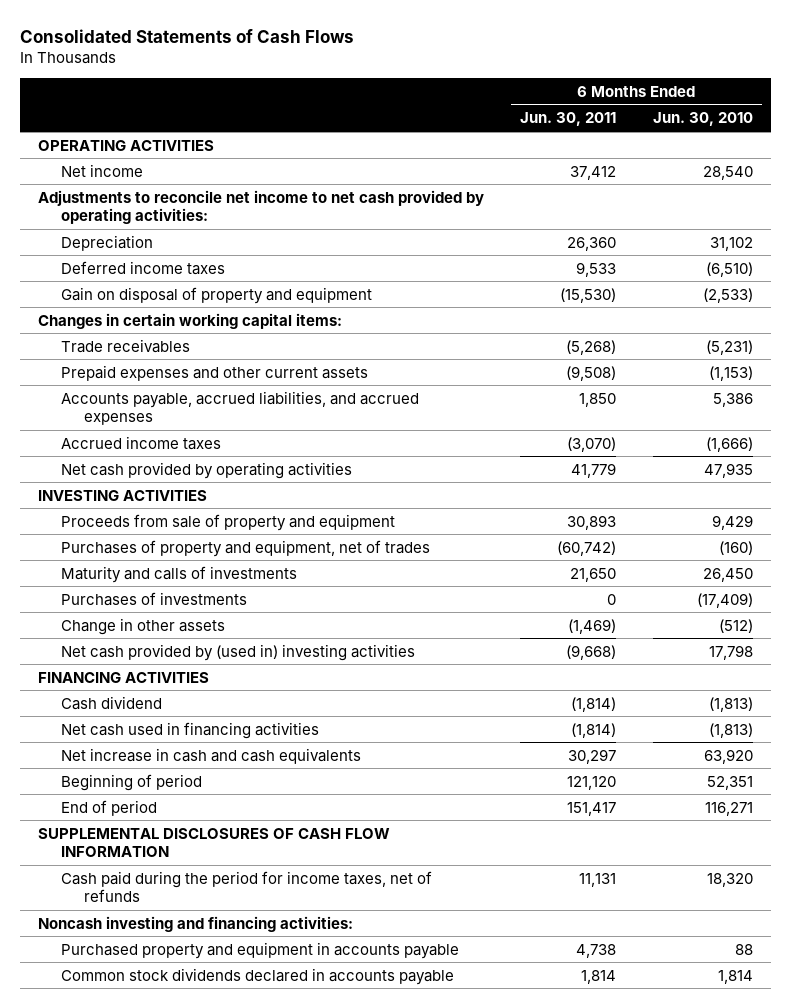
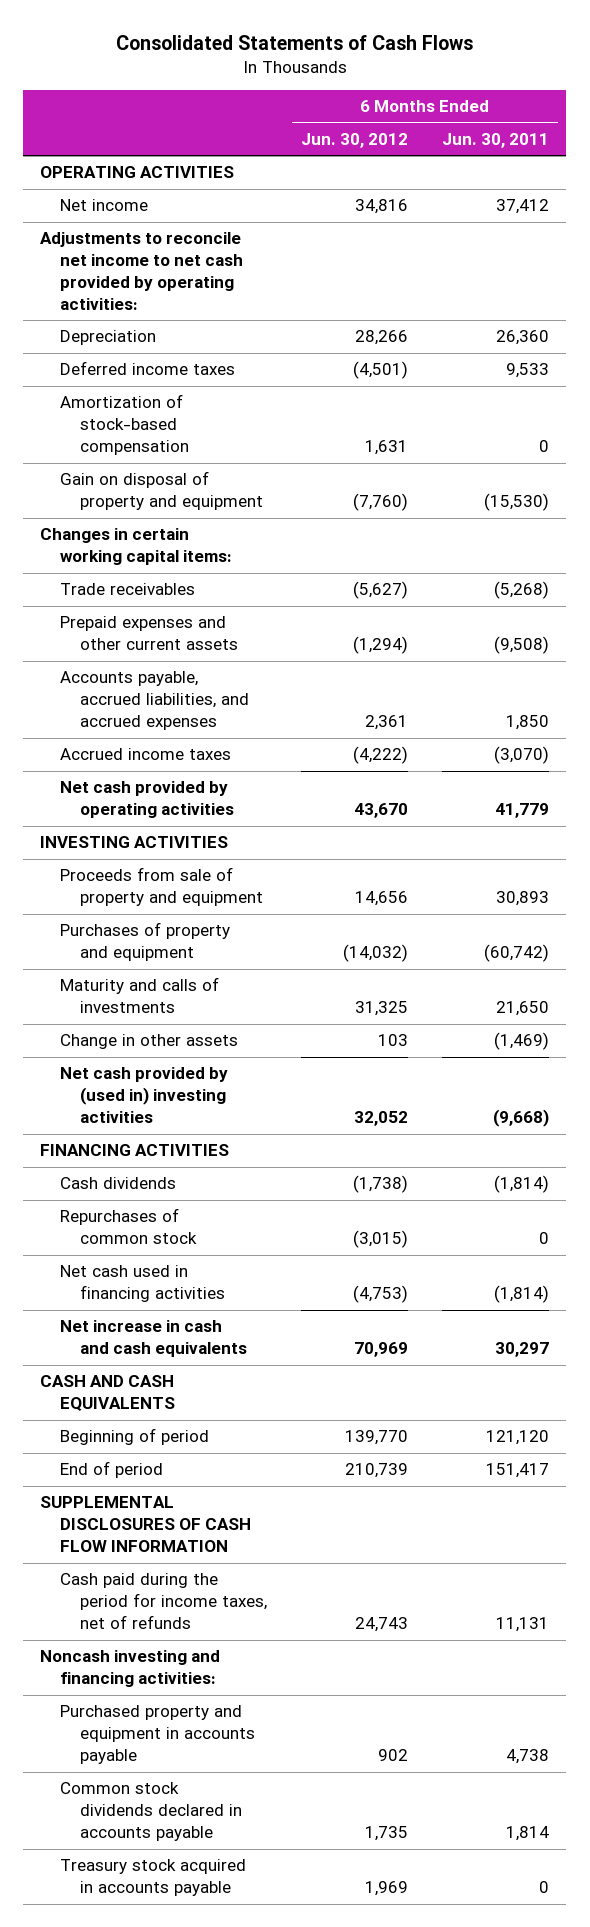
[652,112,753,127] Jun. 30, 2010 -> none
none -> [300,133,408,149] Jun. 30, 2012
none -> [60,394,189,456] Amortization of stock-based compensation
[61,539,431,557] Purchases of property and equipment, net of trades -> [60,922,231,962] Purchases of property and equipment
[61,591,248,606] Purchases of investments -> none
[61,695,163,710] Cash dividend -> [60,1177,177,1190] Cash dividends
none -> [60,1208,197,1245] Repurchases of common stock
none -> [40,1375,176,1412] CASH AND CASH EQUIVALENTS
none -> [60,1859,247,1897] Treasury stock acquired in accounts payable

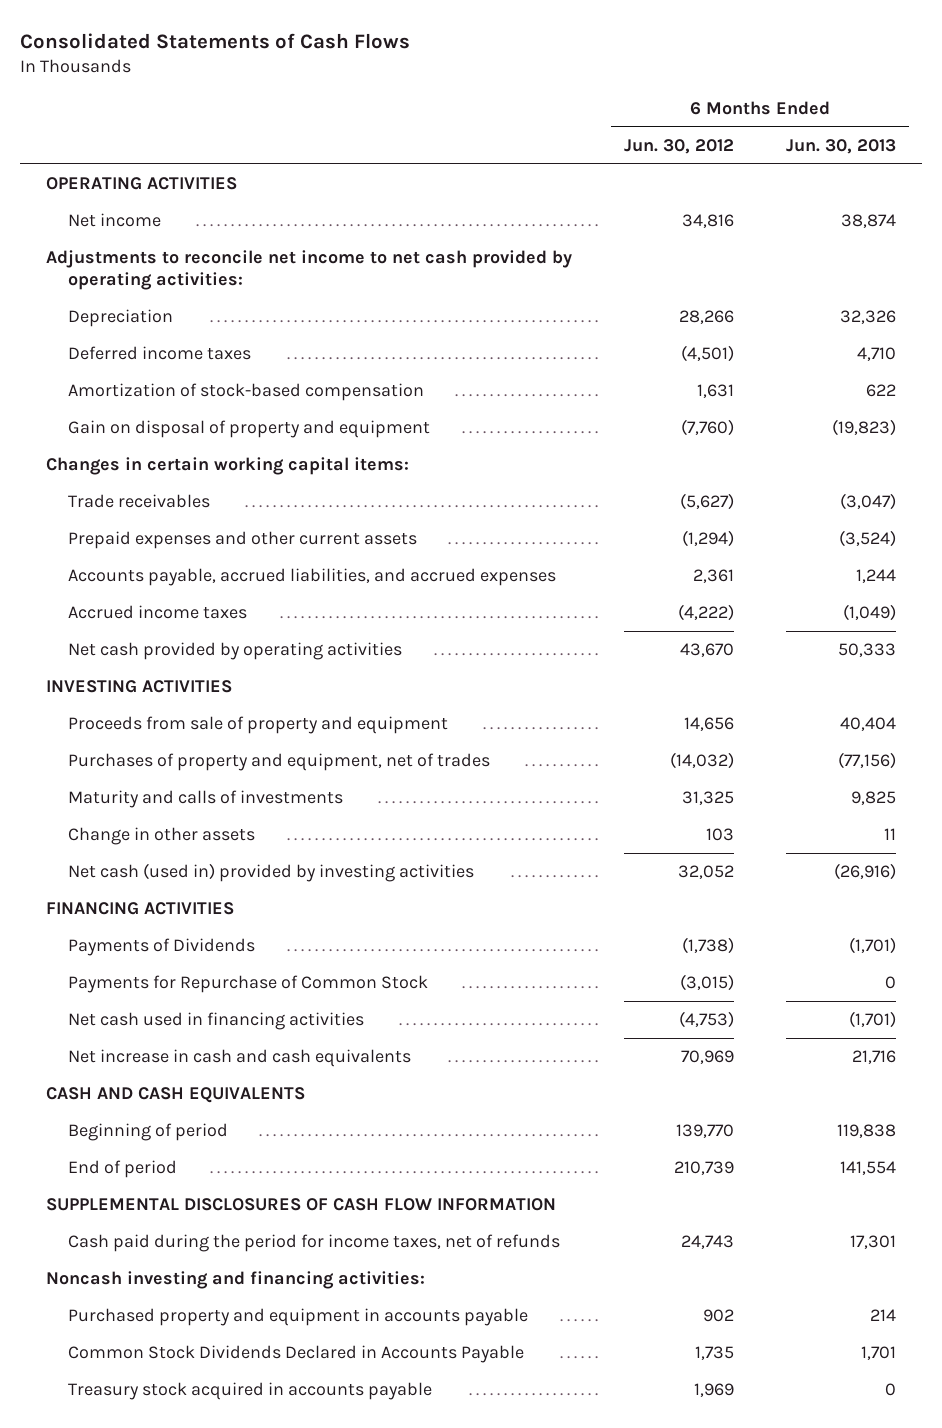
[442,133,550,149] Jun. 30, 2011 -> none
none -> [785,138,896,154] Jun. 30, 2013
[60,922,231,962] Purchases of property and equipment -> [68,752,491,771] Purchases of property and equipment, net of trades
[60,1067,229,1124] Net cash provided by (used in) investing activities -> [68,862,475,882] Net cash (used in) provided by investing activities
[60,1177,177,1190] Cash dividends -> [68,937,256,956] Payments of Dividends
[60,1208,197,1245] Repurchases of common stock -> [68,974,429,993] Payments for Repurchase of Common Stock
[60,1782,242,1842] Common stock dividends declared in accounts payable -> [68,1344,525,1363] Common Stock Dividends Declared in Accounts Payable

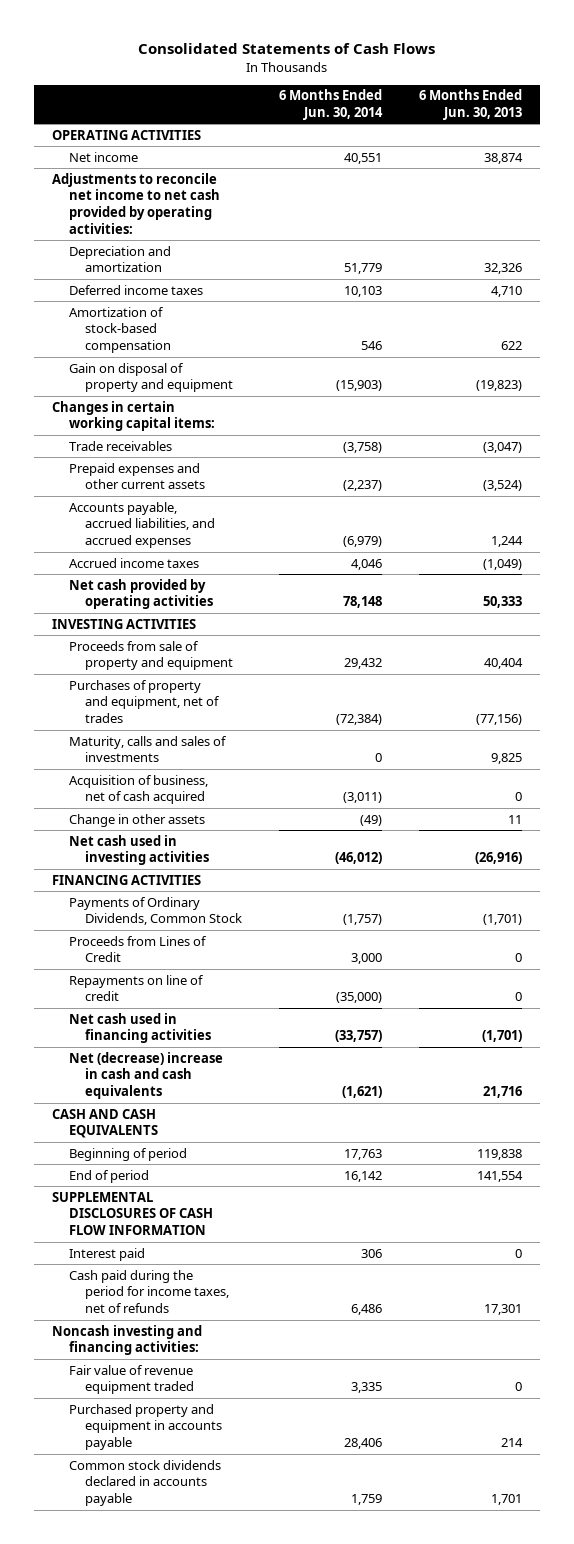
[624,138,735,154] Jun. 30, 2012 -> none
none -> [278,89,383,121] 6 Months Ended Jun. 30, 2014
[68,308,174,327] Depreciation -> [68,245,171,273] Depreciation and amortization
[68,789,344,808] Maturity and calls of investments -> [68,735,227,763] Maturity, calls and sales of investments
none -> [68,774,208,805] Acquisition of business, net of cash acquired
[68,862,475,882] Net cash (used in) provided by investing activities -> [68,834,210,866] Net cash used in investing activities
[68,974,429,993] Payments for Repurchase of Common Stock -> none
[68,937,256,956] Payments of Dividends -> [68,896,243,926] Payments of Ordinary Dividends, Common Stock
none -> [68,935,207,963] Proceeds from Lines of Credit
none -> [68,974,204,1002] Repayments on line of credit
[68,1048,412,1067] Net increase in cash and cash equivalents -> [68,1051,223,1100] Net (decrease) increase in cash and cash equivalents
none -> [68,1247,145,1261] Interest paid
none -> [68,1364,195,1395] Fair value of revenue equipment traded
[68,1381,433,1400] Treasury stock acquired in accounts payable -> none
[68,1344,525,1363] Common Stock Dividends Declared in Accounts Payable -> [68,1459,221,1507] Common stock dividends declared in accounts payable

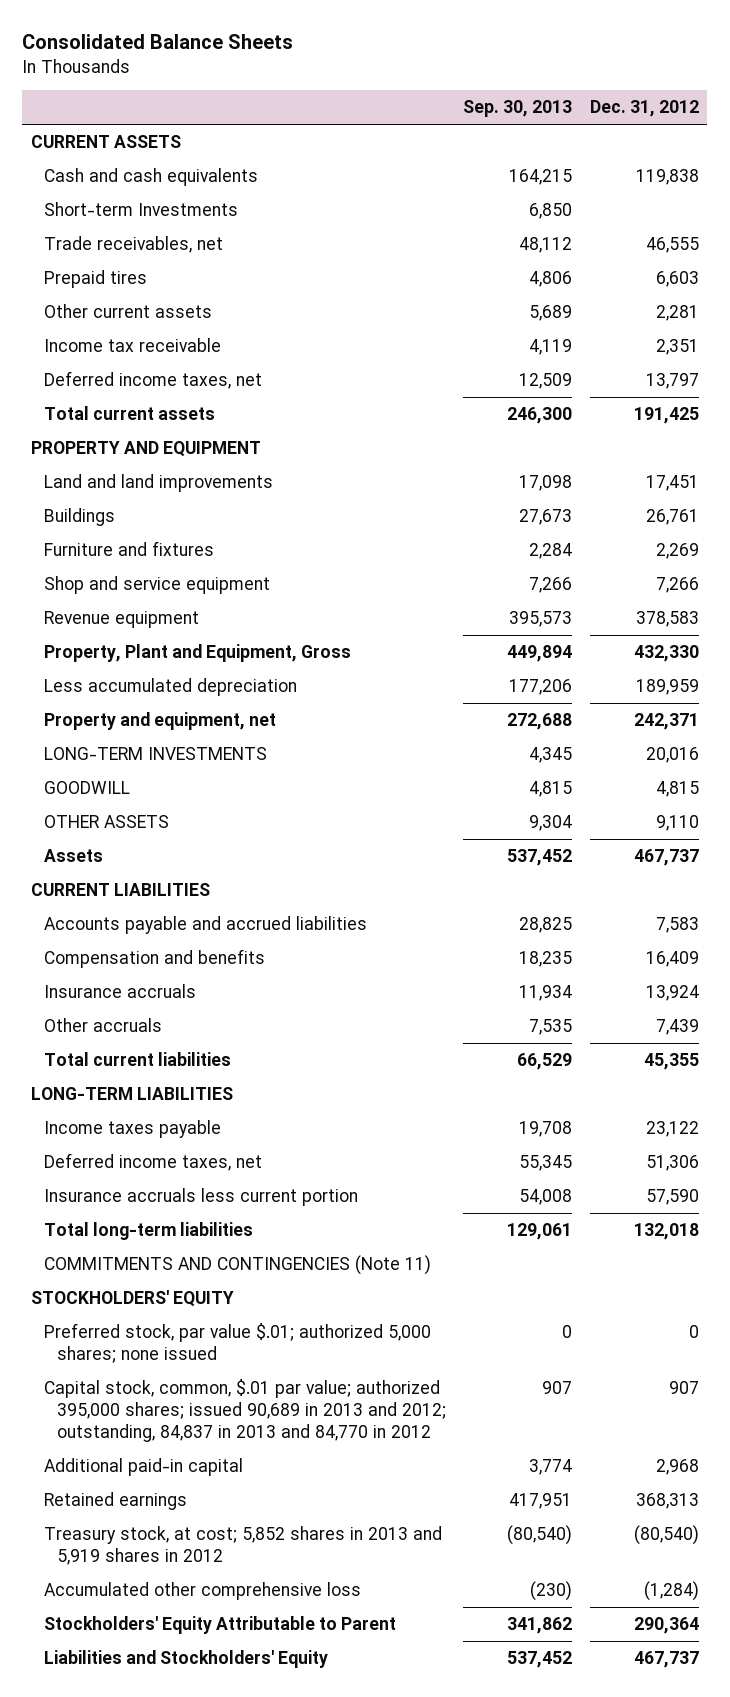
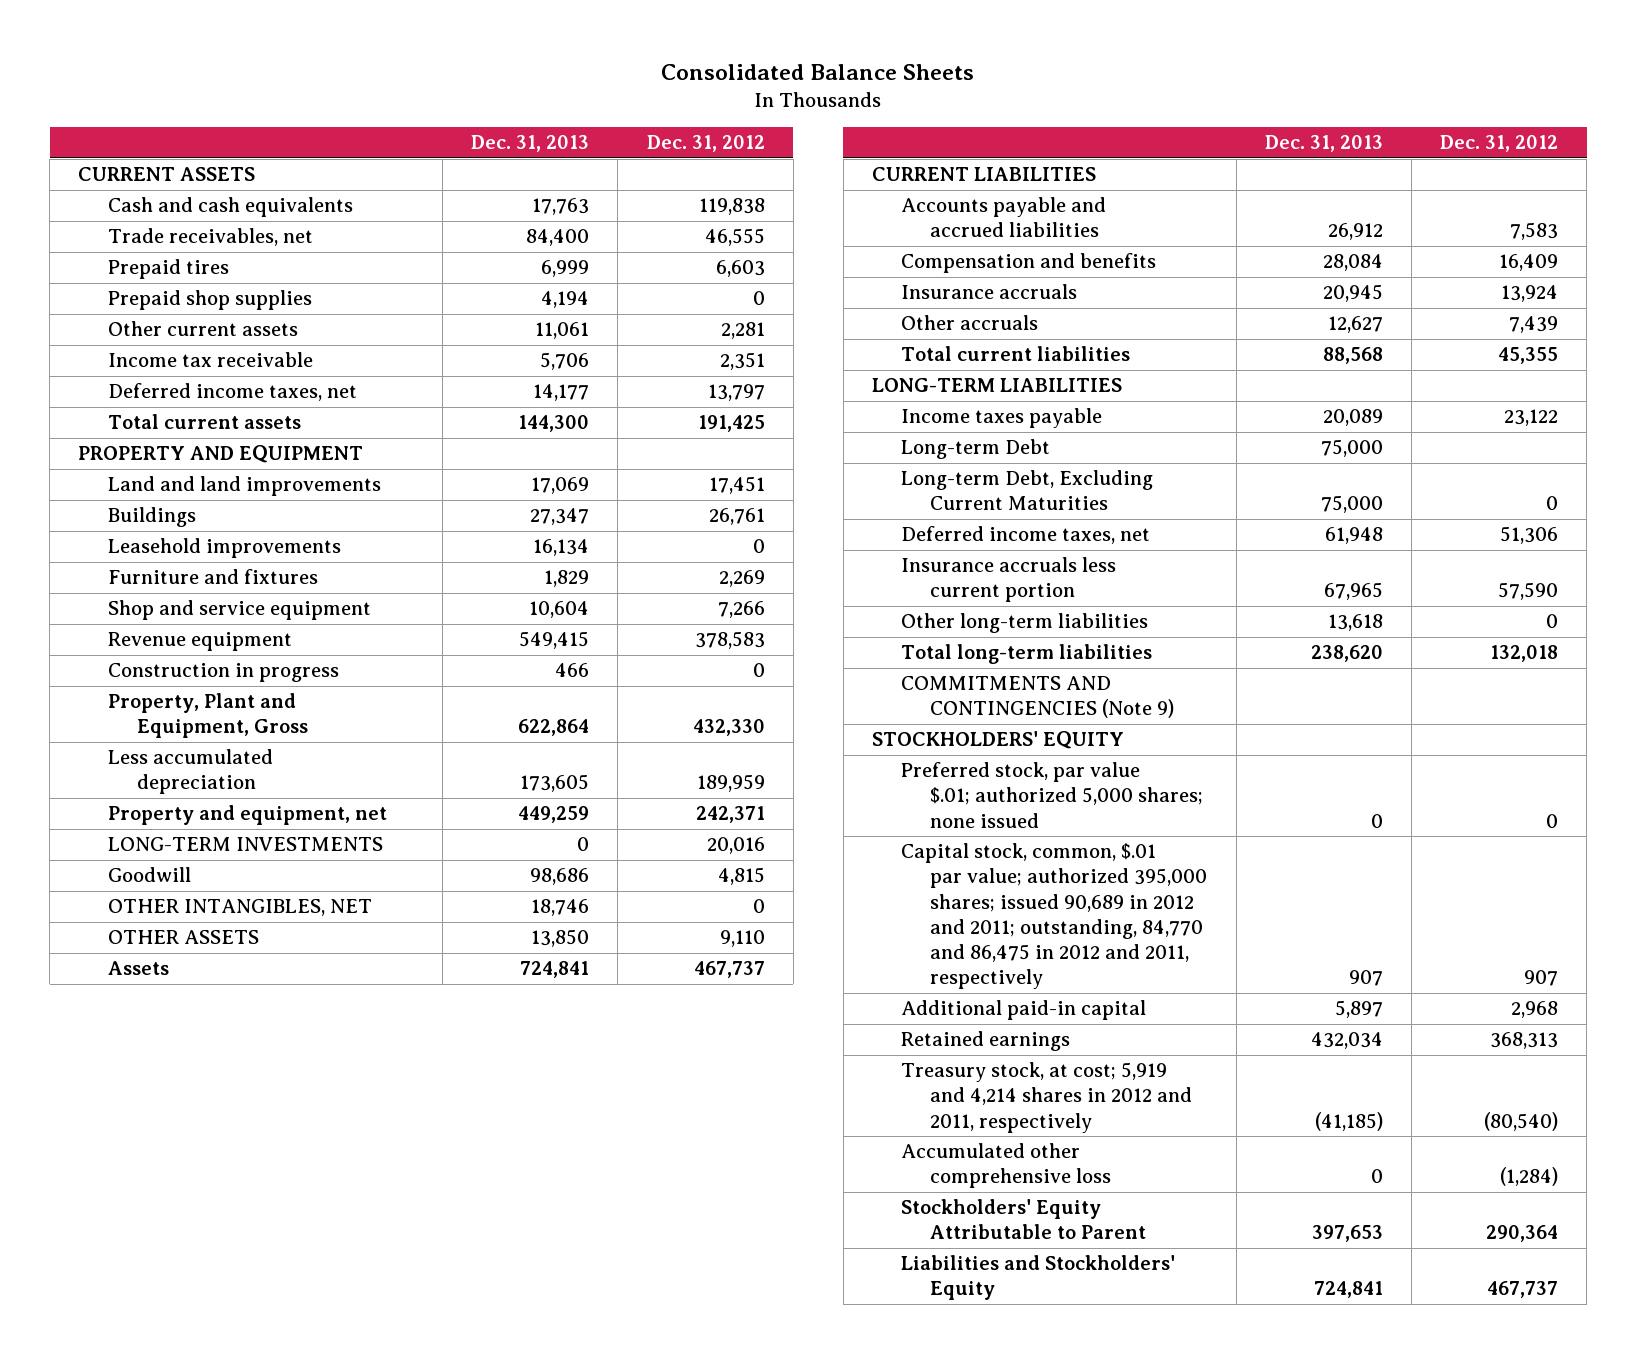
[463,100,573,118] Sep. 30, 2013 -> none
none -> [471,135,590,153] Dec. 31, 2013
[43,202,238,217] Short-term Investments -> none
none -> [107,290,312,311] Prepaid shop supplies
none -> [107,538,341,559] Leasehold improvements
none -> [107,663,339,683] Construction in progress
[43,781,130,795] GOODWILL -> [107,867,191,883] Goodwill
none -> [107,899,372,917] OTHER INTANGIBLES, NET
none -> [901,439,1051,460] Long-term Debt
none -> [901,470,1154,511] Long-term Debt, Excluding Current Maturities
none -> [901,613,1149,634] Other long-term liabilities
[43,1255,431,1276] COMMITMENTS AND CONTINGENCIES (Note 11) -> [901,676,1175,719] COMMITMENTS AND CONTINGENCIES (Note 9)
[43,1379,446,1442] Capital stock, common, $.01 par value; authorized 395,000 shares; issued 90,689 in 2013 and 2012; outstanding, 84,837 in 2013 and 84,770 in 2012 -> [901,843,1208,990] Capital stock, common, $.01 par value; authorized 395,000 shares; issued 90,689 in 2012 and 2011; outstanding, 84,770 and 86,475 in 2012 and 2011, respectively
[43,1526,442,1565] Treasury stock, at cost; 5,852 shares in 2013 and 5,919 shares in 2012 -> [901,1062,1193,1133] Treasury stock, at cost; 5,919 and 4,214 shares in 2012 and 2011, respectively

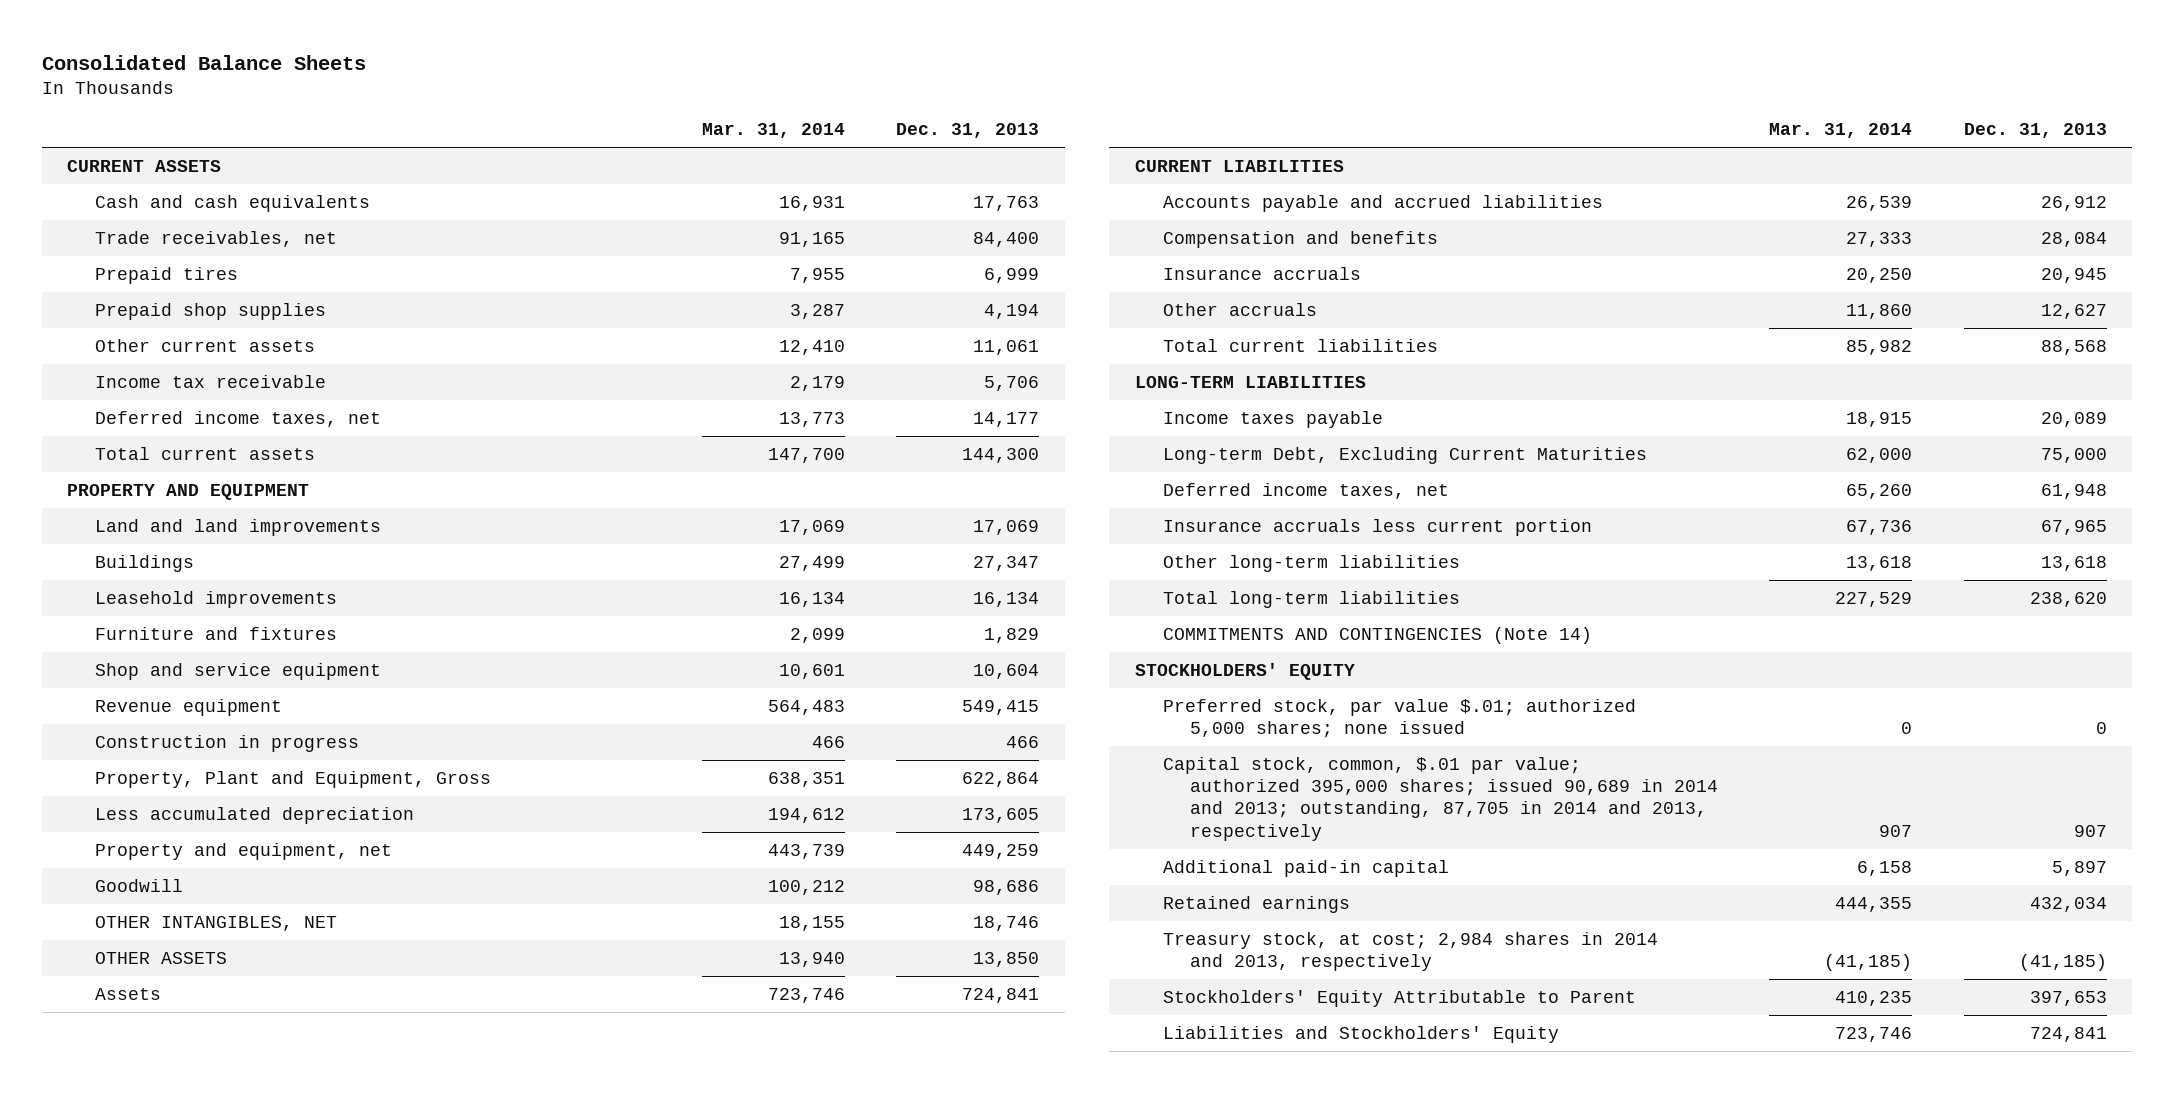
[646,135,765,153] Dec. 31, 2012 -> none
none -> [701,123,845,139] Mar. 31, 2014
[107,837,383,852] LONG-TERM INVESTMENTS -> none
[901,439,1051,460] Long-term Debt -> none
[901,676,1175,719] COMMITMENTS AND CONTINGENCIES (Note 9) -> [1162,626,1592,644] COMMITMENTS AND CONTINGENCIES (Note 14)
[901,843,1208,990] Capital stock, common, $.01 par value; authorized 395,000 shares; issued 90,689 in 2012 and 2011; outstanding, 84,770 and 86,475 in 2012 and 2011, respectively -> [1162,756,1719,841] Capital stock, common, $.01 par value; authorized 395,000 shares; issued 90,689 in 2014 and 2013; outstanding, 87,705 in 2014 and 2013, respectively
[901,1143,1112,1189] Accumulated other comprehensive loss -> none
[901,1062,1193,1133] Treasury stock, at cost; 5,919 and 4,214 shares in 2012 and 2011, respectively -> [1162,931,1658,972] Treasury stock, at cost; 2,984 shares in 2014 and 2013, respectively

